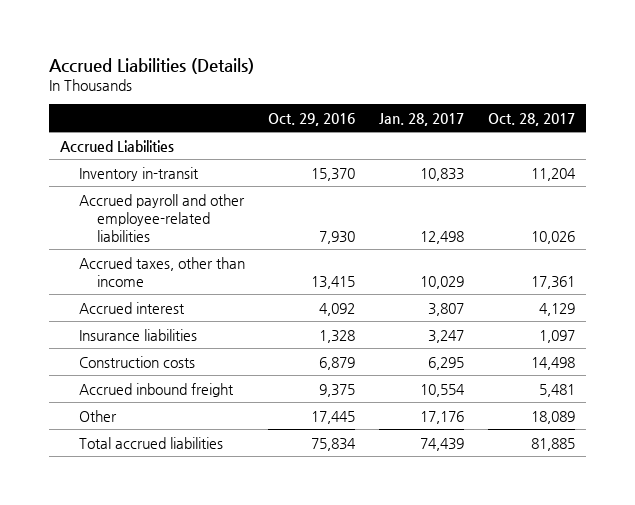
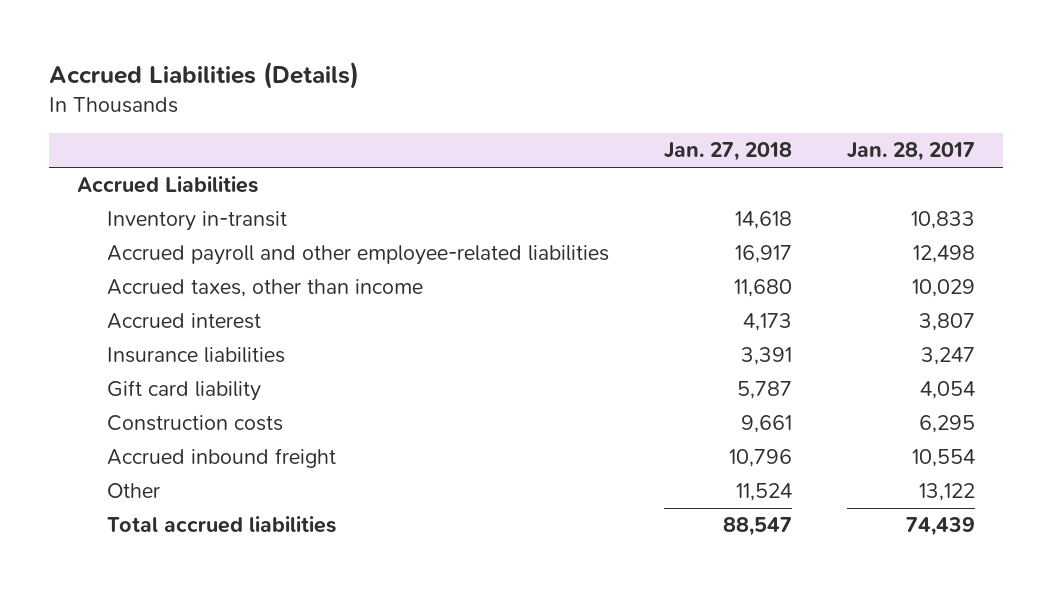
[268,112,356,126] Oct. 29, 2016 -> none
[487,112,575,126] Oct. 28, 2017 -> none
none -> [664,142,793,162] Jan. 27, 2018
none -> [106,380,261,402] Gift card liability
[419,410,464,424] 17,176 -> [919,483,976,502] 13,122

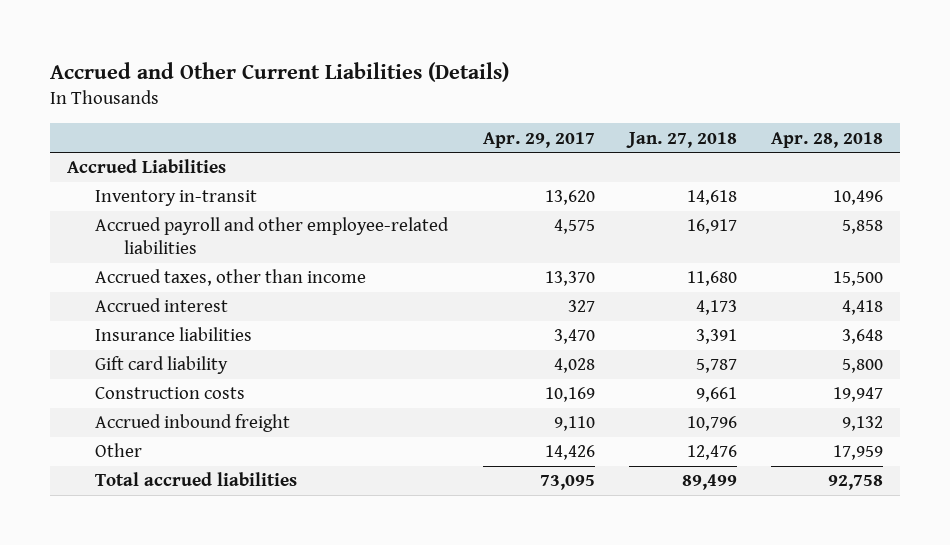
[49,60,360,89] Accrued Liabilities (Details) -> [49,61,509,82] Accrued and Other Current Liabilities (Details)
[847,142,976,162] Jan. 28, 2017 -> none
none -> [482,131,595,148] Apr. 29, 2017
none -> [770,131,883,148] Apr. 28, 2018
[736,483,793,502] 11,524 -> [686,445,737,461] 12,476
[723,517,793,537] 88,547 -> [681,474,737,491] 89,499

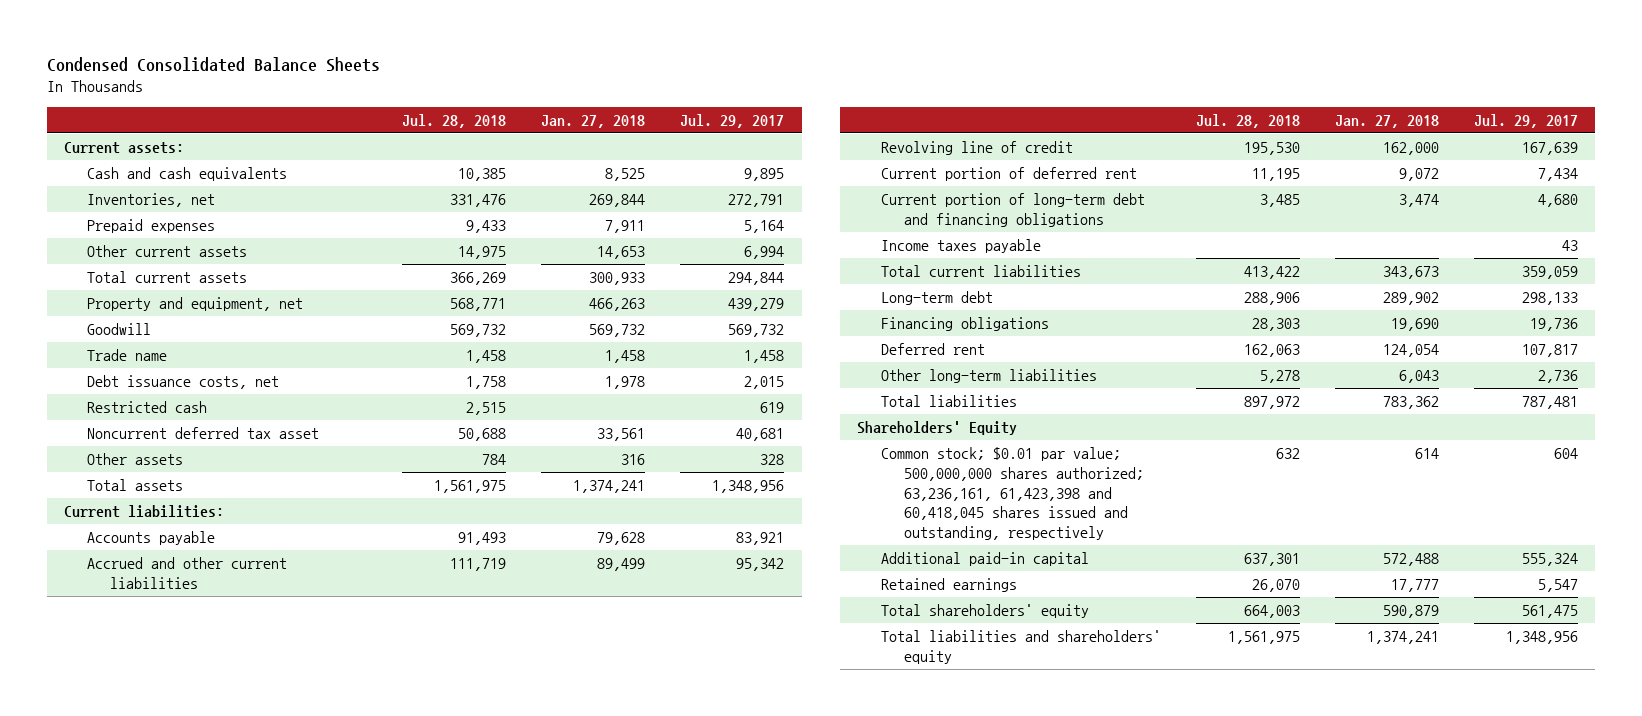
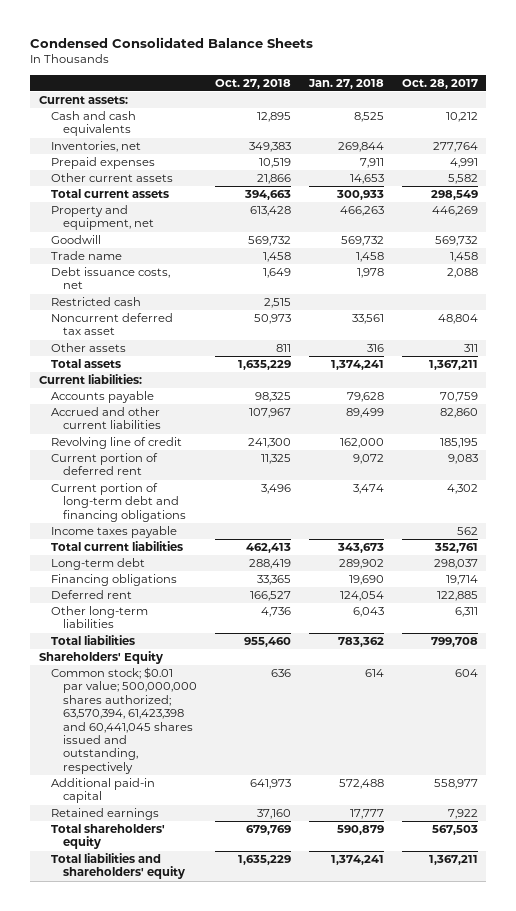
[402,113,507,128] Jul. 28, 2018 -> none
[680,113,785,128] Jul. 29, 2017 -> none
none -> [214,78,291,89] Oct. 27, 2018
none -> [401,78,478,89] Oct. 28, 2017
[880,447,1144,541] Common stock; $0.01 par value; 500,000,000 shares authorized; 63,236,161, 61,423,398 and 60,418,045 shares issued and outstanding, respectively -> [50,667,197,774] Common stock; $0.01 par value; 500,000,000 shares authorized; 63,570,394, 61,423,398 and 60,441,045 shares issued and outstanding, respectively

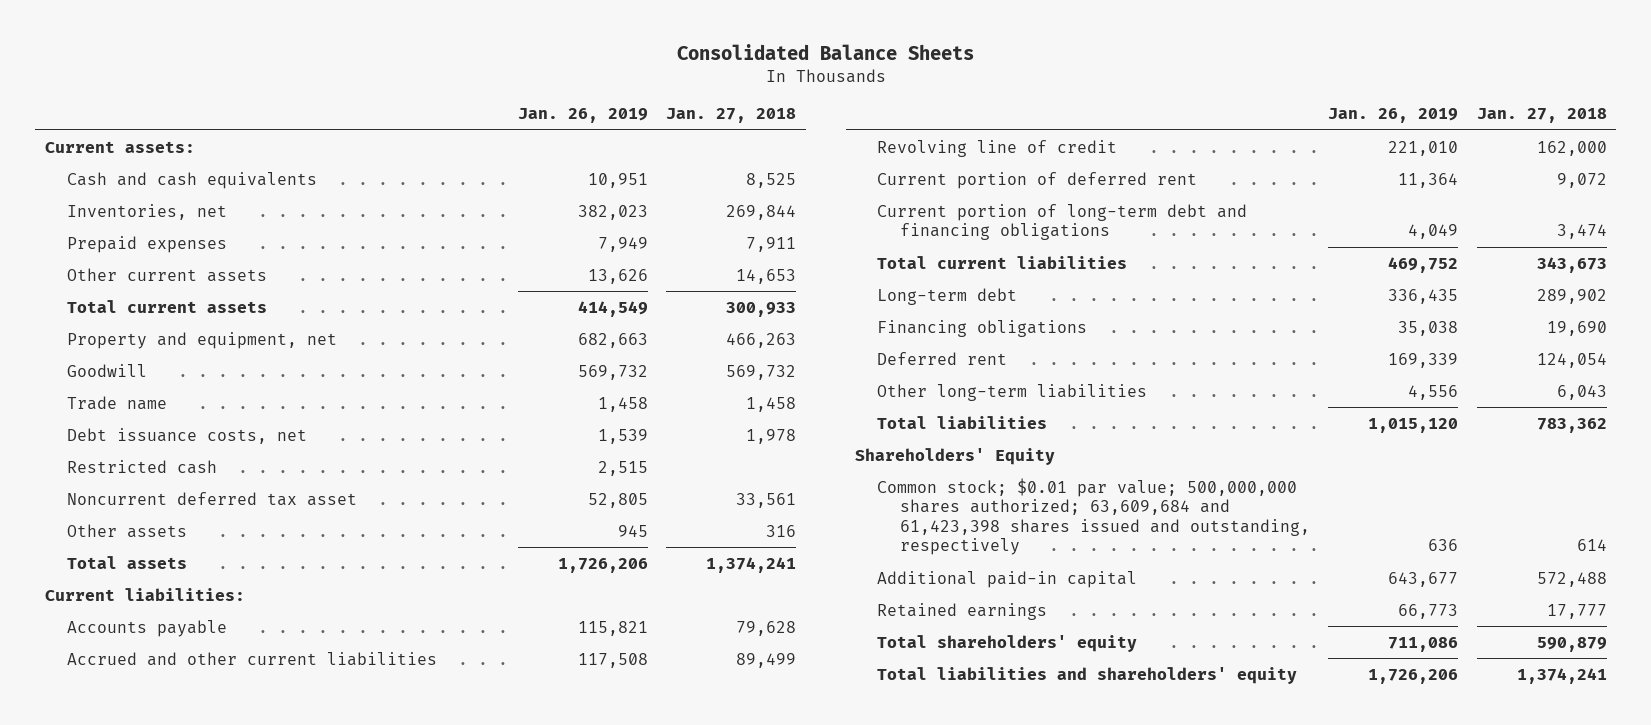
[29,36,313,48] Condensed Consolidated Balance Sheets -> [676,44,974,61] Consolidated Balance Sheets
[214,78,291,89] Oct. 27, 2018 -> none
[401,78,478,89] Oct. 28, 2017 -> none
none -> [517,108,648,124] Jan. 26, 2019
[50,526,177,539] Income taxes payable -> none
[50,667,197,774] Common stock; $0.01 par value; 500,000,000 shares authorized; 63,570,394, 61,423,398 and 60,441,045 shares issued and outstanding, respectively -> [877,477,1310,556] Common stock; $0.01 par value; 500,000,000 shares authorized; 63,609,684 and 61,423,398 shares issued and outstanding, respectively

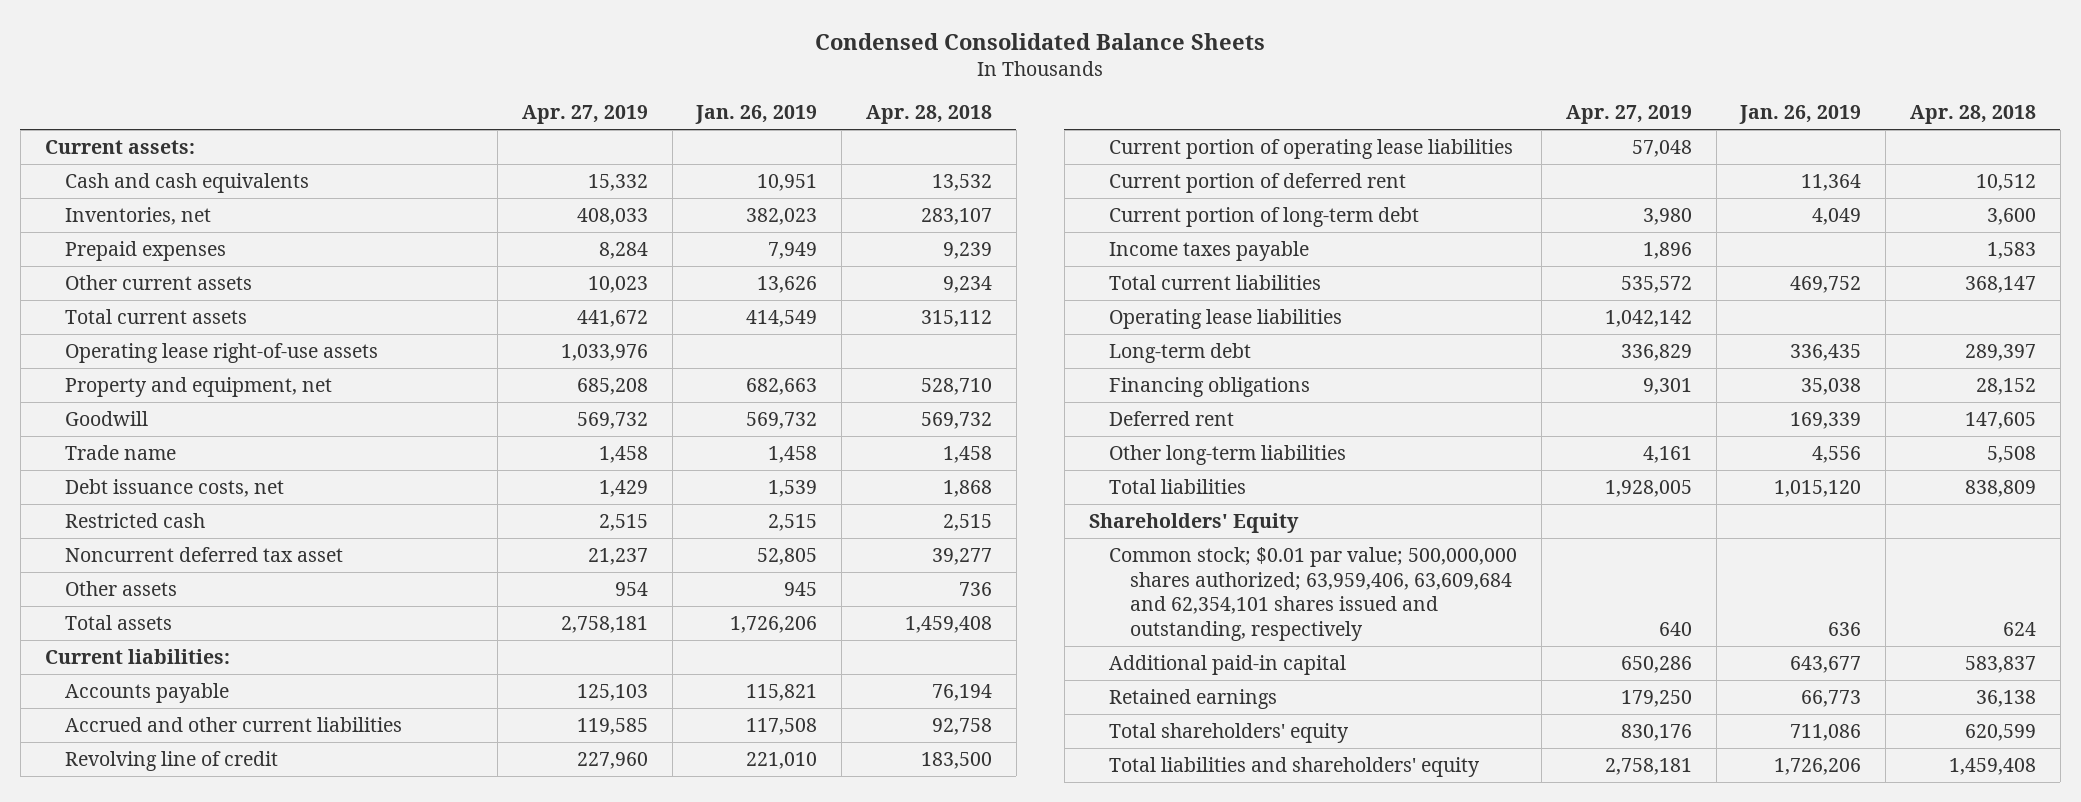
[676,44,974,61] Consolidated Balance Sheets -> [815,33,1266,51] Condensed Consolidated Balance Sheets
[666,108,797,124] Jan. 27, 2018 -> none
none -> [521,105,648,125] Apr. 27, 2019
none -> [865,105,992,125] Apr. 28, 2018
none -> [65,342,379,363] Operating lease right-of-use assets
none -> [1109,138,1514,159] Current portion of operating lease liabilities
[877,203,1248,241] Current portion of long-term debt and financing obligations -> [1109,206,1420,227] Current portion of long-term debt
none -> [1109,240,1310,261] Income taxes payable
none -> [1109,308,1343,329] Operating lease liabilities
[877,477,1310,556] Common stock; $0.01 par value; 500,000,000 shares authorized; 63,609,684 and 61,423,398 shares issued and outstanding, respectively -> [1109,546,1518,642] Common stock; $0.01 par value; 500,000,000 shares authorized; 63,959,406, 63,609,684 and 62,354,101 shares issued and outstanding, respectively

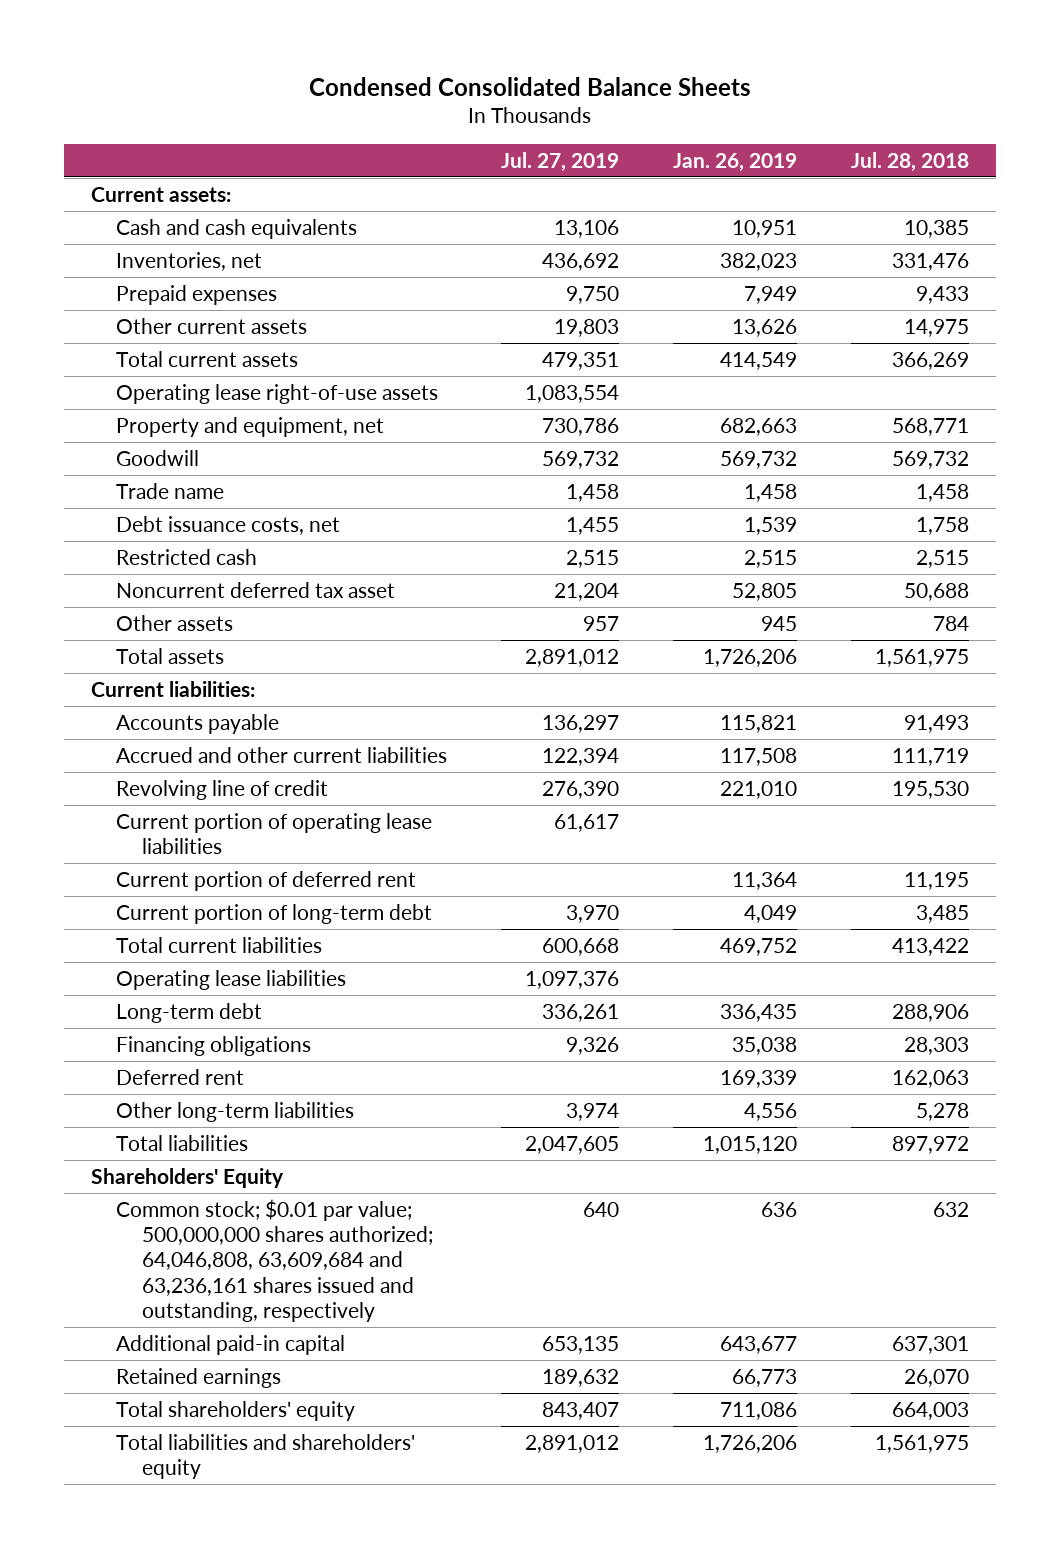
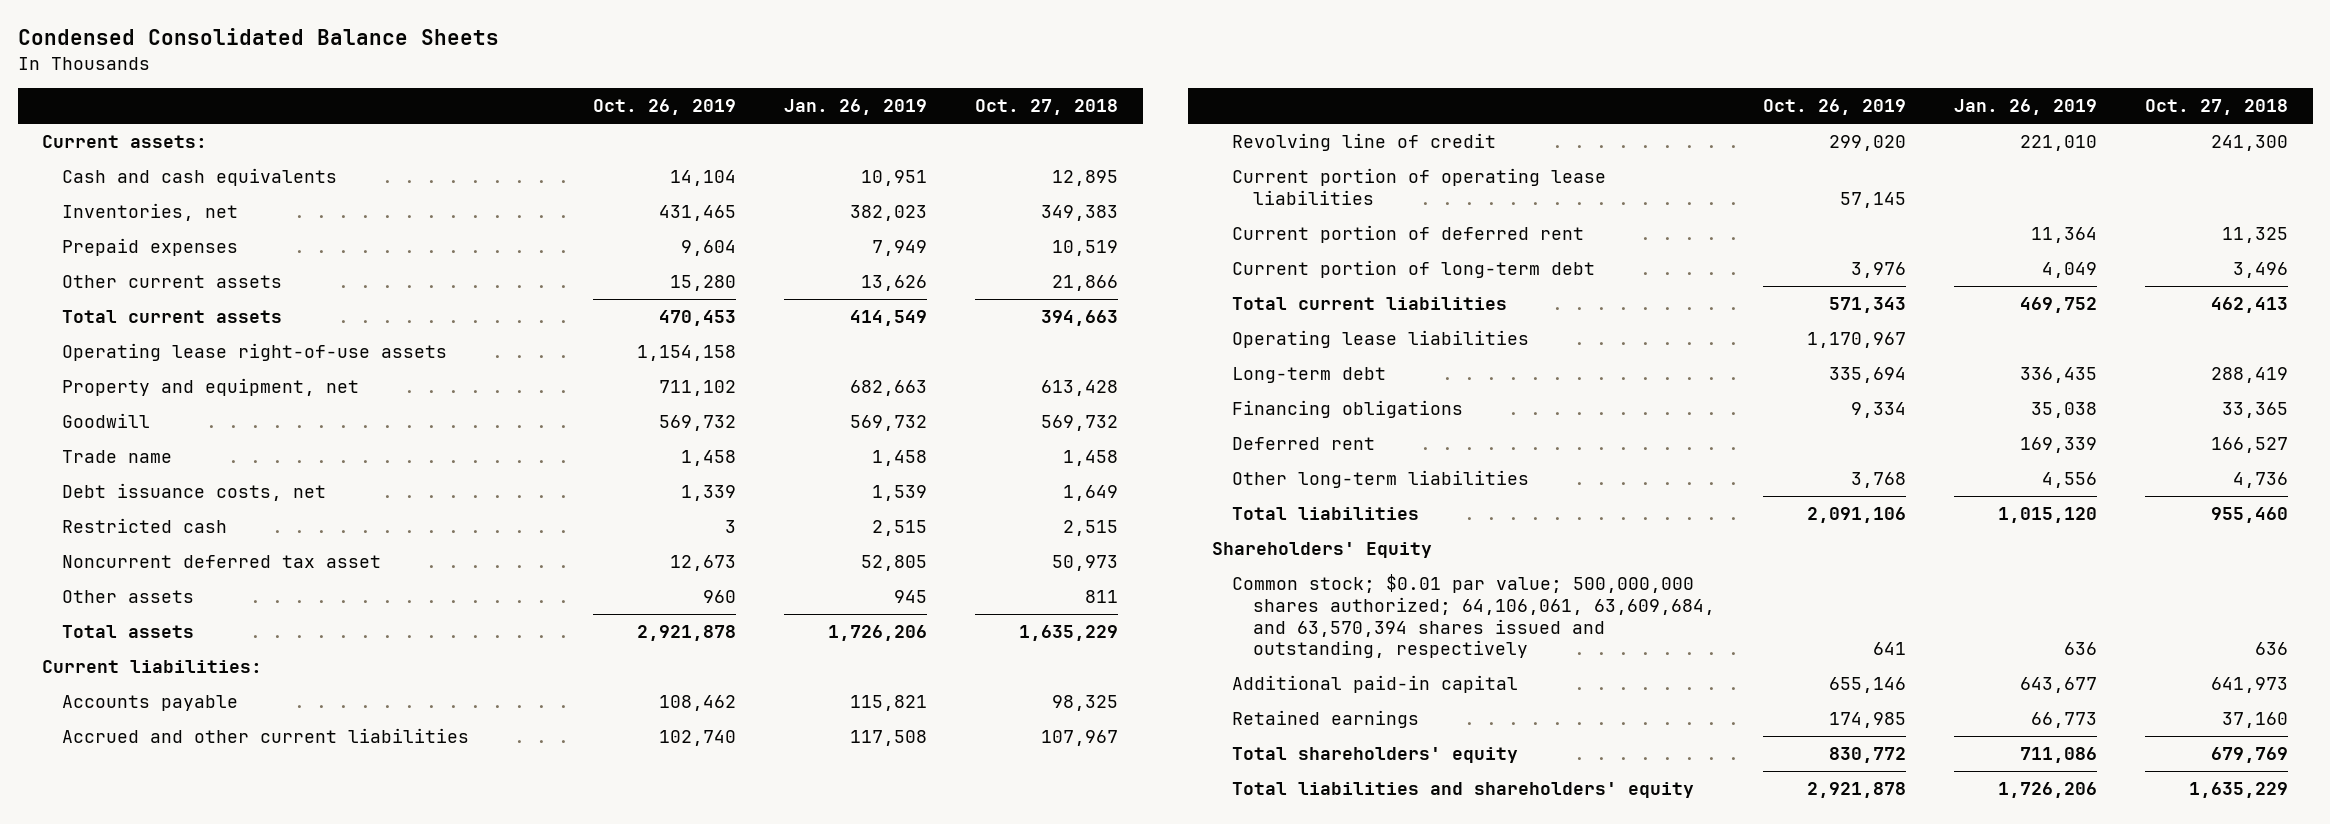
[501,151,620,172] Jul. 27, 2019 -> none
[851,151,970,172] Jul. 28, 2018 -> none
none -> [593,98,737,115] Oct. 26, 2019
none -> [975,98,1119,115] Oct. 27, 2018
[116,1198,433,1323] Common stock; $0.01 par value; 500,000,000 shares authorized; 64,046,808, 63,609,684 and 63,236,161 shares issued and outstanding, respectively -> [1232,574,1716,659] Common stock; $0.01 par value; 500,000,000 shares authorized; 64,106,061, 63,609,684, and 63,570,394 shares issued and outstanding, respectively

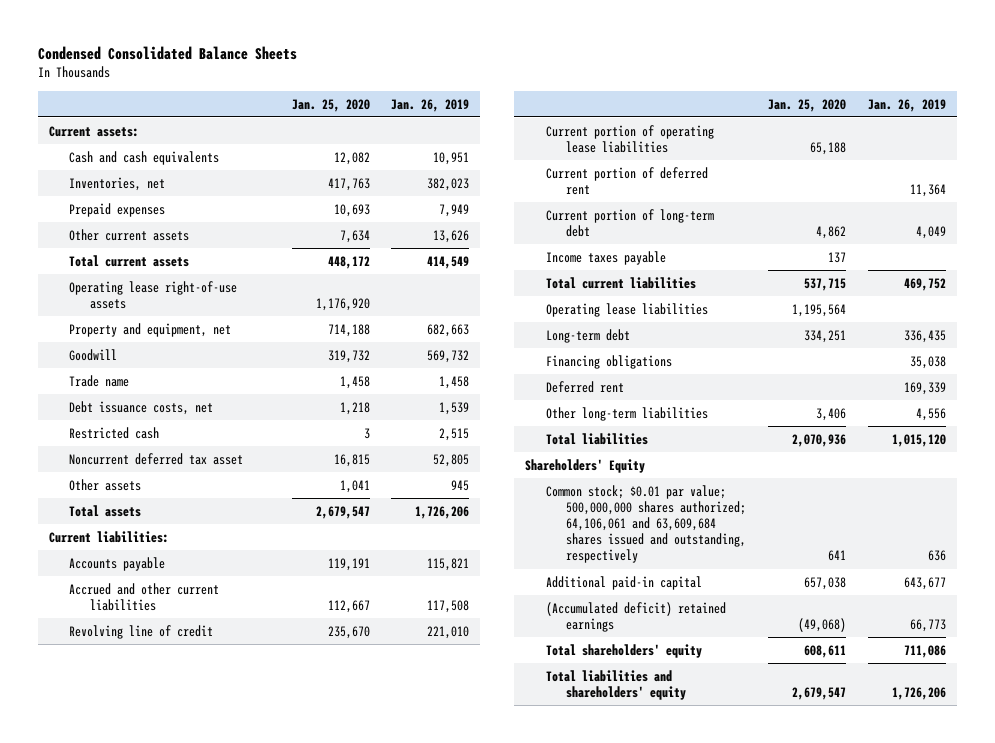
[593,98,737,115] Oct. 26, 2019 -> none
[975,98,1119,115] Oct. 27, 2018 -> none
none -> [291,98,370,112] Jan. 25, 2020
none -> [545,250,666,265] Income taxes payable
[1232,574,1716,659] Common stock; $0.01 par value; 500,000,000 shares authorized; 64,106,061, 63,609,684, and 63,570,394 shares issued and outstanding, respectively -> [545,484,746,564] Common stock; $0.01 par value; 500,000,000 shares authorized; 64,106,061 and 63,609,684 shares issued and outstanding, respectively
[1232,710,1420,729] Retained earnings -> [545,601,726,632] (Accumulated deficit) retained earnings

